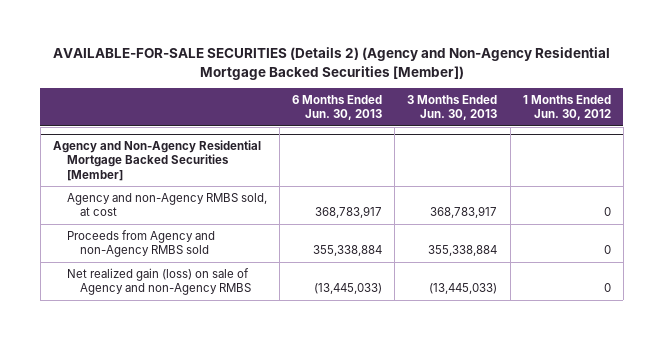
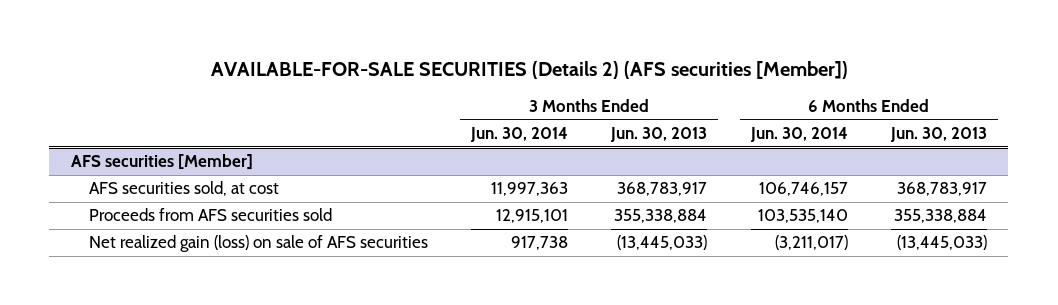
[52,47,610,80] AVAILABLE-FOR-SALE SECURITIES (Details 2) (Agency and Non-Agency Residential Mortgage Backed Securities [Member]) -> [210,60,848,79] AVAILABLE-FOR-SALE SECURITIES (Details 2) (AFS securities [Member])
[522,95,611,121] 1 Months Ended Jun. 30, 2012 -> none
none -> [470,127,569,143] Jun. 30, 2014
none -> [749,127,848,143] Jun. 30, 2014
[53,140,262,181] Agency and Non-Agency Residential Mortgage Backed Securities [Member] -> none
none -> [70,154,253,171] AFS securities [Member]
[66,192,267,217] Agency and non-Agency RMBS sold, at cost -> [88,181,279,197] AFS securities sold, at cost
[66,229,215,258] Proceeds from Agency and non-Agency RMBS sold -> [88,208,332,222] Proceeds from AFS securities sold
[66,267,252,296] Net realized gain (loss) on sale of Agency and non-Agency RMBS -> [88,235,428,253] Net realized gain (loss) on sale of AFS securities

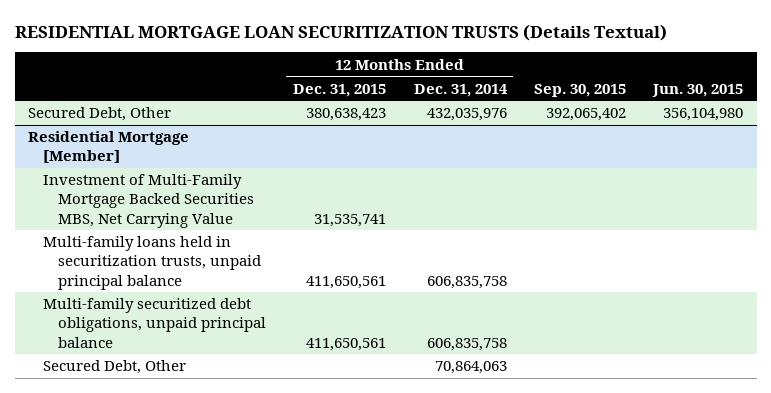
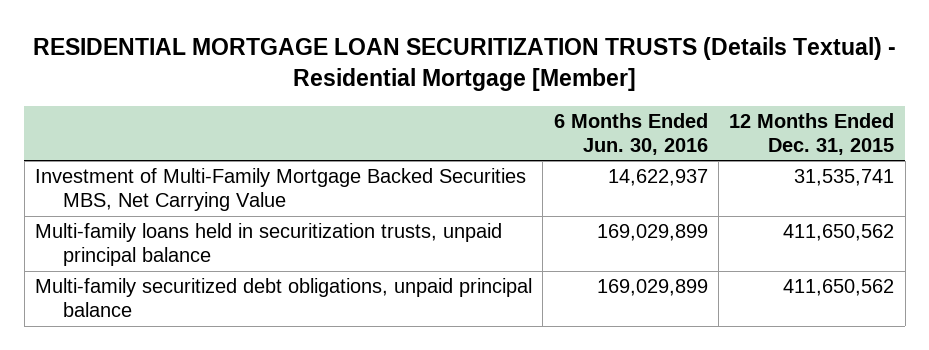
[14,23,667,41] RESIDENTIAL MORTGAGE LOAN SECURITIZATION TRUSTS (Details Textual) -> [32,37,896,91] RESIDENTIAL MORTGAGE LOAN SECURITIZATION TRUSTS (Details Textual) - Residential Mortgage [Member]
[413,83,508,97] Dec. 31, 2014 -> none
[533,83,626,97] Sep. 30, 2015 -> none
[651,83,743,97] Jun. 30, 2015 -> none
none -> [553,112,708,155] 6 Months Ended Jun. 30, 2016
[28,107,172,122] Secured Debt, Other -> none
[28,131,190,164] Residential Mortgage [Member] -> none
[43,360,187,375] Secured Debt, Other -> none
[306,275,387,289] 411,650,561 -> [783,223,895,241] 411,650,562
[306,337,387,351] 411,650,561 -> [783,278,895,296] 411,650,562

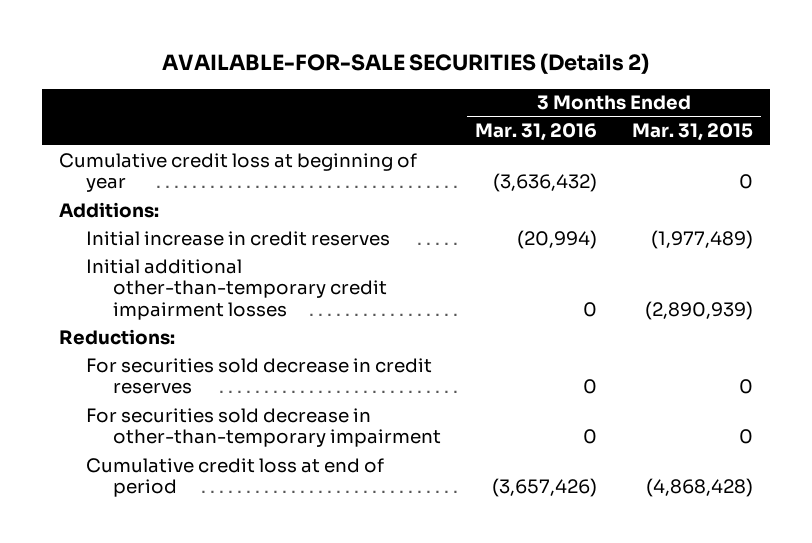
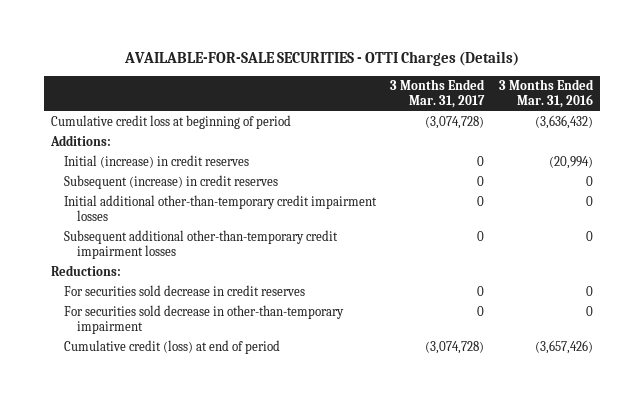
[162,53,650,75] AVAILABLE-FOR-SALE SECURITIES (Details 2) -> [123,51,519,67] AVAILABLE-FOR-SALE SECURITIES - OTTI Charges (Details)
[631,123,753,142] Mar. 31, 2015 -> none
none -> [390,78,486,108] 3 Months Ended Mar. 31, 2017
[59,152,418,193] Cumulative credit loss at beginning of year -> [50,115,291,130] Cumulative credit loss at beginning of period
[86,230,391,246] Initial increase in credit reserves -> [63,155,249,169] Initial (increase) in credit reserves
none -> [63,175,278,190] Subsequent (increase) in credit reserves
none -> [63,230,338,260] Subsequent additional other-than-temporary credit impairment losses
[86,457,385,498] Cumulative credit loss at end of period -> [63,340,280,355] Cumulative credit (loss) at end of period

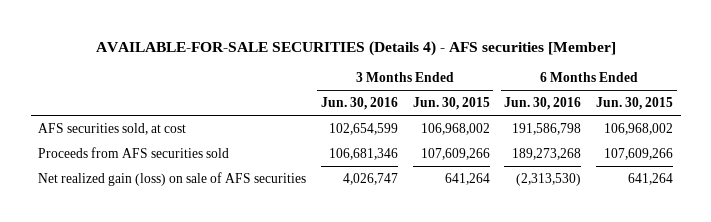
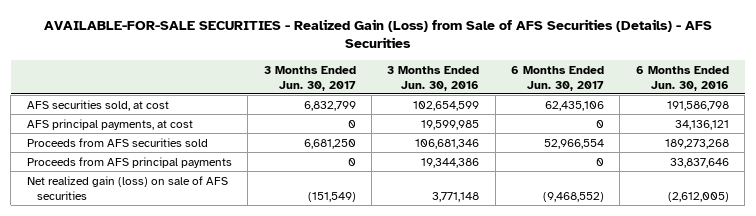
[95,40,616,56] AVAILABLE-FOR-SALE SECURITIES (Details 4) - AFS securities [Member] -> [43,18,712,49] AVAILABLE-FOR-SALE SECURITIES - Realized Gain (Loss) from Sale of AFS Securities (Details) - AFS Securities
[412,97,490,111] Jun. 30, 2015 -> none
[596,97,674,111] Jun. 30, 2015 -> none
none -> [263,65,356,91] 3 Months Ended Jun. 30, 2017
none -> [511,65,605,91] 6 Months Ended Jun. 30, 2017
none -> [26,118,193,130] AFS principal payments, at cost
none -> [26,156,232,168] Proceeds from AFS principal payments
[342,172,398,185] 4,026,747 -> [432,191,480,202] 3,771,148
[516,172,582,186] (2,313,530) -> [667,191,729,202] (2,612,005)

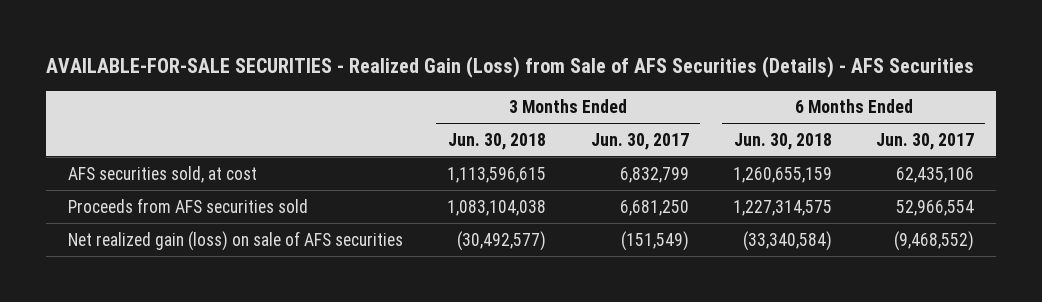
[387,65,480,91] 3 Months Ended Jun. 30, 2016 -> none
[635,65,729,91] 6 Months Ended Jun. 30, 2016 -> none
none -> [448,132,547,150] Jun. 30, 2018
none -> [734,132,833,150] Jun. 30, 2018
[26,118,193,130] AFS principal payments, at cost -> none
[26,156,232,168] Proceeds from AFS principal payments -> none

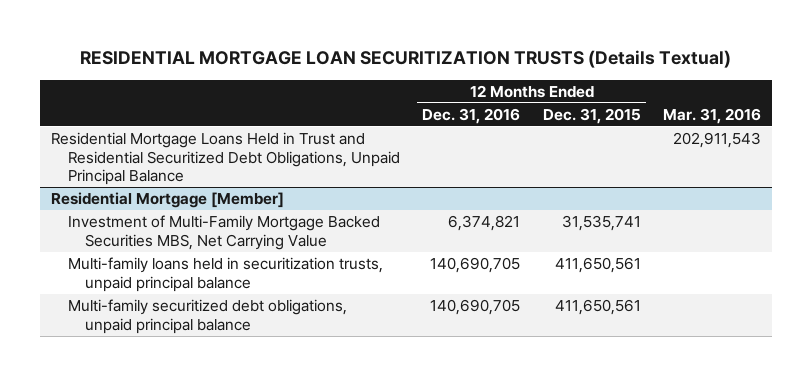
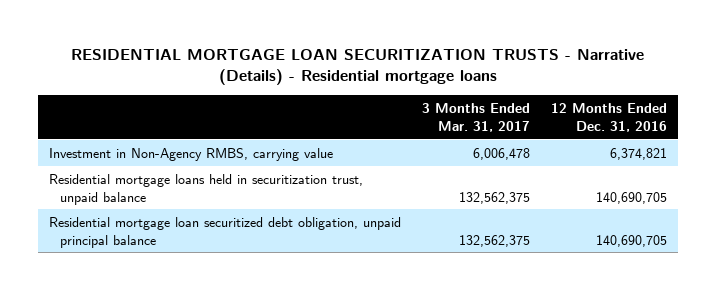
[80,50,732,69] RESIDENTIAL MORTGAGE LOAN SECURITIZATION TRUSTS (Details Textual) -> [71,48,645,86] RESIDENTIAL MORTGAGE LOAN SECURITIZATION TRUSTS - Narrative (Details) - Residential mortgage loans
[542,107,641,124] Dec. 31, 2015 -> none
[663,107,762,124] Mar. 31, 2016 -> none
none -> [422,103,531,132] 3 Months Ended Mar. 31, 2017
[51,132,401,186] Residential Mortgage Loans Held in Trust and Residential Securitized Debt Obligations, Unpaid Principal Balance -> none
[51,192,285,209] Residential Mortgage [Member] -> none
[68,215,381,250] Investment of Multi-Family Mortgage Backed Securities MBS, Net Carrying Value -> [48,147,333,161] Investment in Non-Agency RMBS, carrying value
[68,257,384,292] Multi-family loans held in securitization trusts, unpaid principal balance -> [48,173,363,205] Residential mortgage loans held in securitization trust, unpaid balance
[68,299,348,334] Multi-family securitized debt obligations, unpaid principal balance -> [48,216,401,248] Residential mortgage loan securitized debt obligation, unpaid principal balance

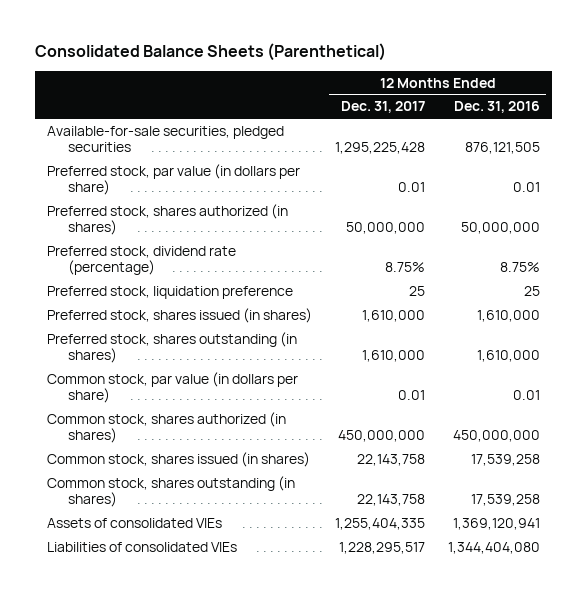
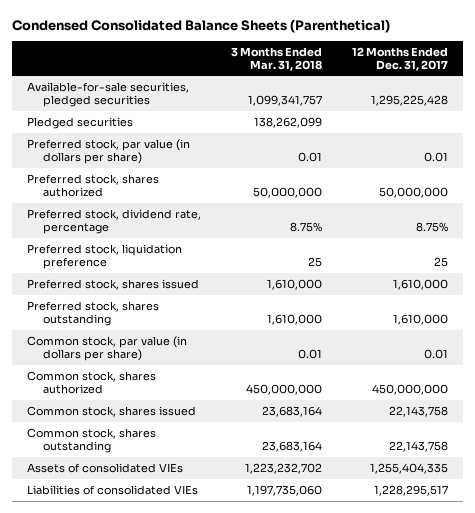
[35,42,387,61] Consolidated Balance Sheets (Parenthetical) -> [12,18,391,33] Condensed Consolidated Balance Sheets (Parenthetical)
[454,101,541,114] Dec. 31, 2016 -> none
none -> [231,46,323,71] 3 Months Ended Mar. 31, 2018
none -> [27,116,134,129] Pledged securities
[46,203,288,236] Preferred stock, shares authorized (in shares) -> [27,173,160,197] Preferred stock, shares authorized
[46,245,236,276] Preferred stock, dividend rate (percentage) -> [27,208,202,234] Preferred stock, dividend rate, percentage
[46,307,312,323] Preferred stock, shares issued (in shares) -> [27,278,200,290] Preferred stock, shares issued
[46,331,297,364] Preferred stock, shares outstanding (in shares) -> [27,300,160,326] Preferred stock, shares outstanding
[46,411,286,444] Common stock, shares authorized (in shares) -> [27,370,157,394] Common stock, shares authorized
[46,451,310,467] Common stock, shares issued (in shares) -> [27,405,197,417] Common stock, shares issued
[46,475,295,508] Common stock, shares outstanding (in shares) -> [27,427,157,453] Common stock, shares outstanding

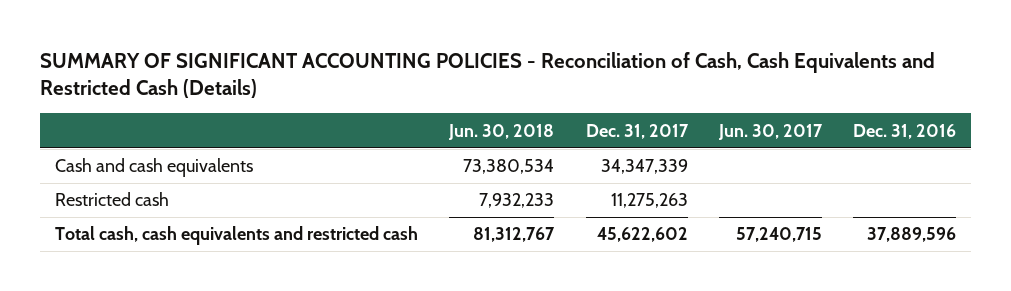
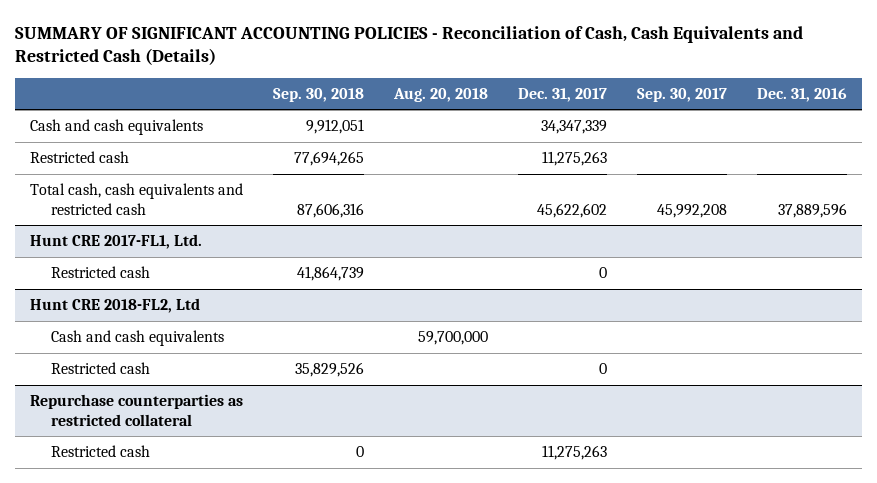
[448,123,555,140] Jun. 30, 2018 -> none
[717,123,823,140] Jun. 30, 2017 -> none
none -> [273,87,365,102] Sep. 30, 2018
none -> [393,87,489,102] Aug. 20, 2018
none -> [637,87,728,102] Sep. 30, 2017
none -> [30,234,203,250] Hunt CRE 2017-FL1, Ltd.
none -> [51,266,151,279] Restricted cash
none -> [30,298,201,314] Hunt CRE 2018-FL2, Ltd
none -> [51,330,225,347] Cash and cash equivalents
none -> [51,362,151,375] Restricted cash
none -> [30,394,244,426] Repurchase counterparties as restricted collateral
none -> [51,445,151,458] Restricted cash

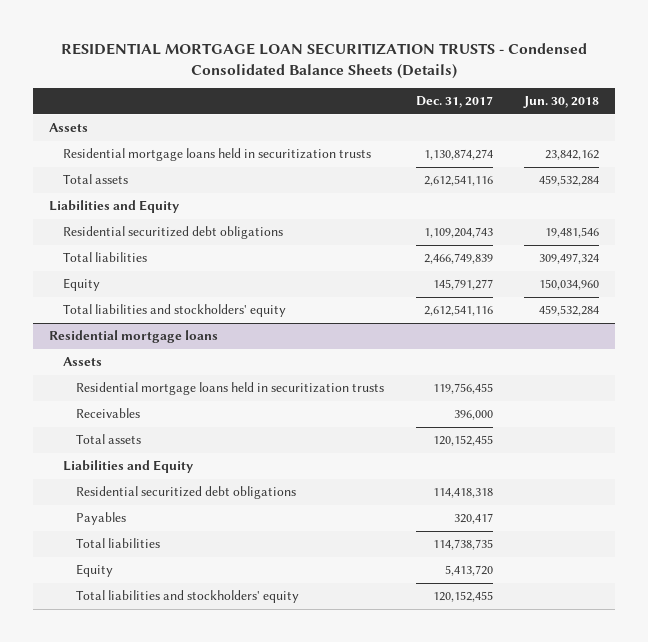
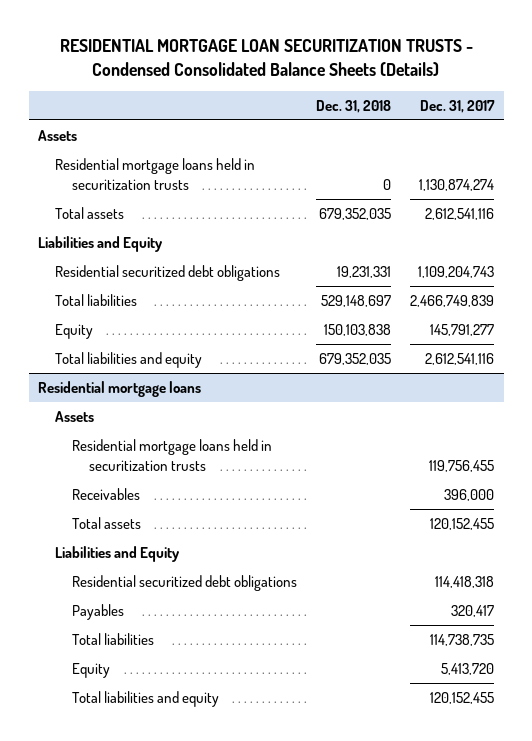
[523,96,600,109] Jun. 30, 2018 -> none
none -> [316,100,392,114] Dec. 31, 2018
[62,304,286,318] Total liabilities and stockholders' equity -> [55,351,203,368] Total liabilities and equity
[75,590,299,604] Total liabilities and stockholders' equity -> [72,690,220,707] Total liabilities and equity

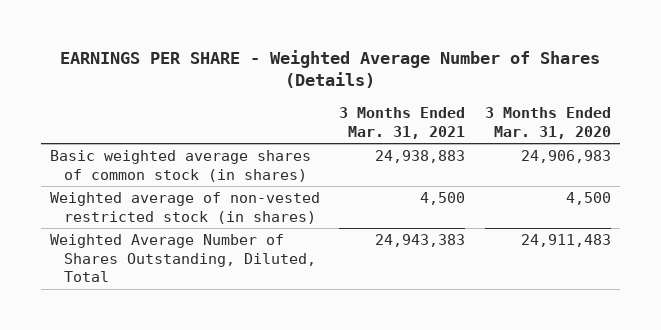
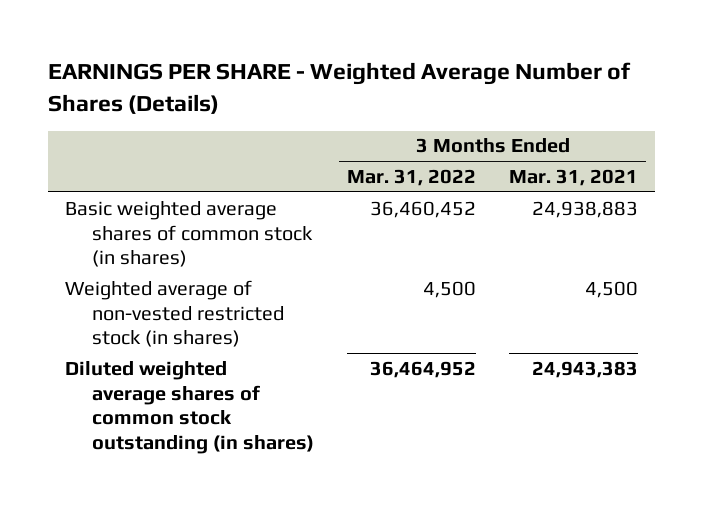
[484,107,611,139] 3 Months Ended Mar. 31, 2020 -> none
none -> [347,168,477,186] Mar. 31, 2022
[50,234,316,283] Weighted Average Number of Shares Outstanding, Diluted, Total -> [64,360,315,455] Diluted weighted average shares of common stock outstanding (in shares)

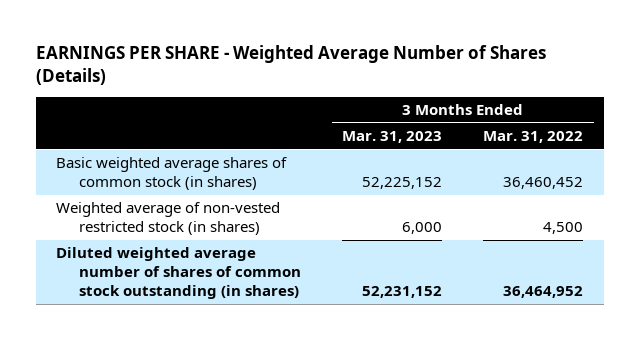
[509,168,639,186] Mar. 31, 2021 -> none
none -> [342,131,443,144] Mar. 31, 2023
[64,360,315,455] Diluted weighted average shares of common stock outstanding (in shares) -> [56,247,301,299] Diluted weighted average number of shares of common stock outstanding (in shares)

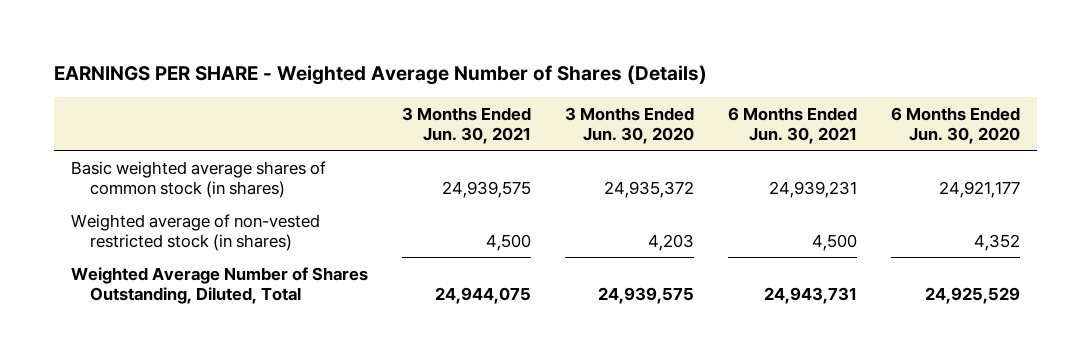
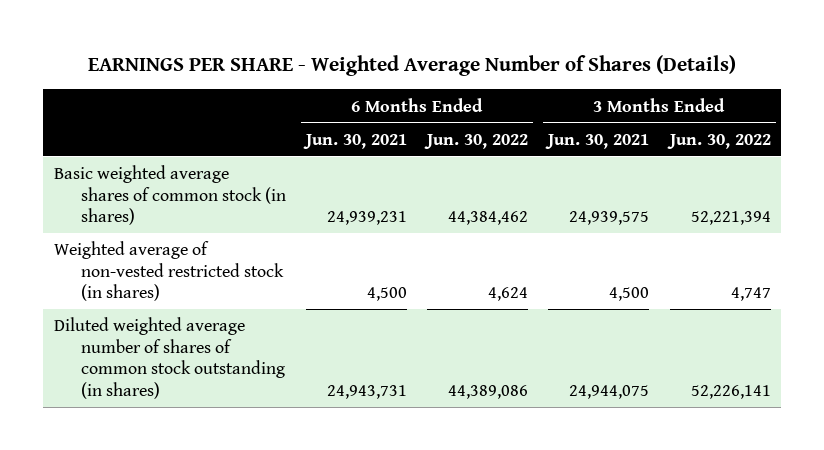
[564,106,694,144] 3 Months Ended Jun. 30, 2020 -> none
[890,106,1020,144] 6 Months Ended Jun. 30, 2020 -> none
none -> [424,133,529,149] Jun. 30, 2022
none -> [666,133,771,149] Jun. 30, 2022
[70,266,368,304] Weighted Average Number of Shares Outstanding, Diluted, Total -> [53,317,285,399] Diluted weighted average number of shares of common stock outstanding (in shares)

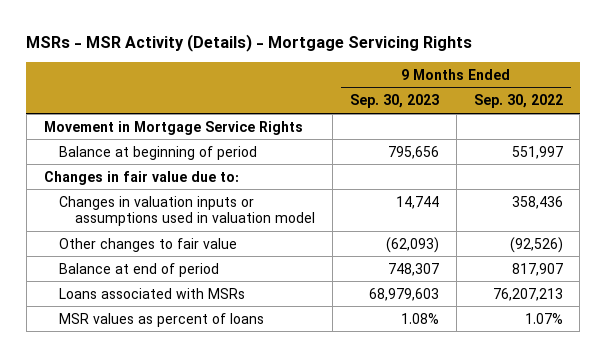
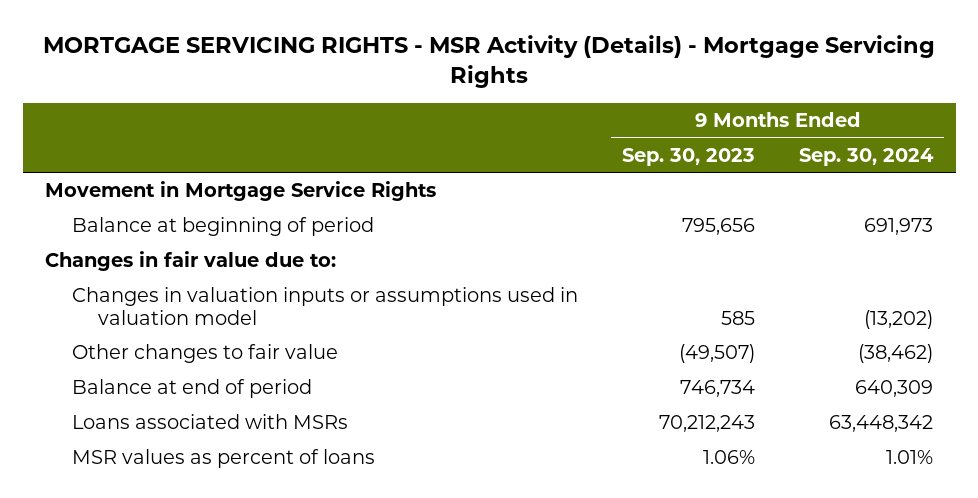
[26,34,473,53] MSRs - MSR Activity (Details) - Mortgage Servicing Rights -> [43,35,936,89] MORTGAGE SERVICING RIGHTS - MSR Activity (Details) - Mortgage Servicing Rights
[473,94,563,109] Sep. 30, 2022 -> none
none -> [799,147,935,166] Sep. 30, 2024
[395,195,439,209] 14,744 -> [721,310,756,325] 585
[385,236,439,253] (62,093) -> [679,344,756,364] (49,507)
[387,262,439,276] 748,307 -> [680,380,756,398] 746,734
[368,287,439,301] 68,979,603 -> [659,415,756,433] 70,212,243
[400,312,439,324] 1.08% -> [703,450,756,465] 1.06%

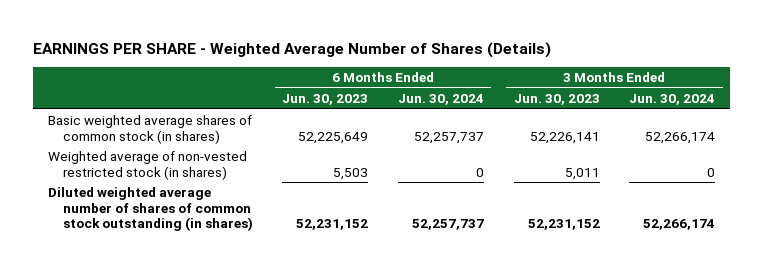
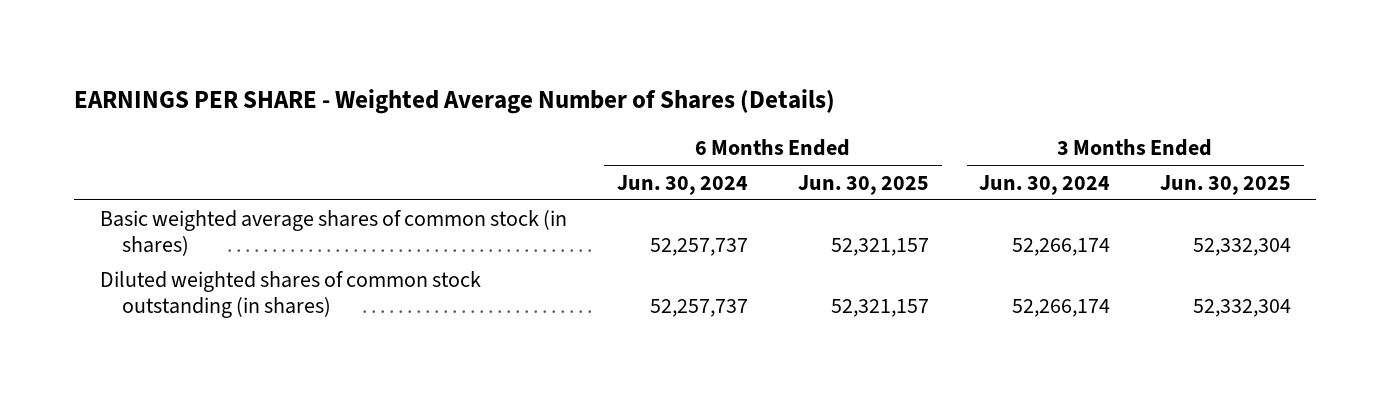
[282,93,369,105] Jun. 30, 2023 -> none
[513,93,600,105] Jun. 30, 2023 -> none
none -> [797,174,929,195] Jun. 30, 2025
none -> [1160,174,1292,195] Jun. 30, 2025
[47,151,247,180] Weighted average of non-vested restricted stock (in shares) -> none
[47,187,253,231] Diluted weighted average number of shares of common stock outstanding (in shares) -> [99,270,481,318] Diluted weighted shares of common stock outstanding (in shares)

